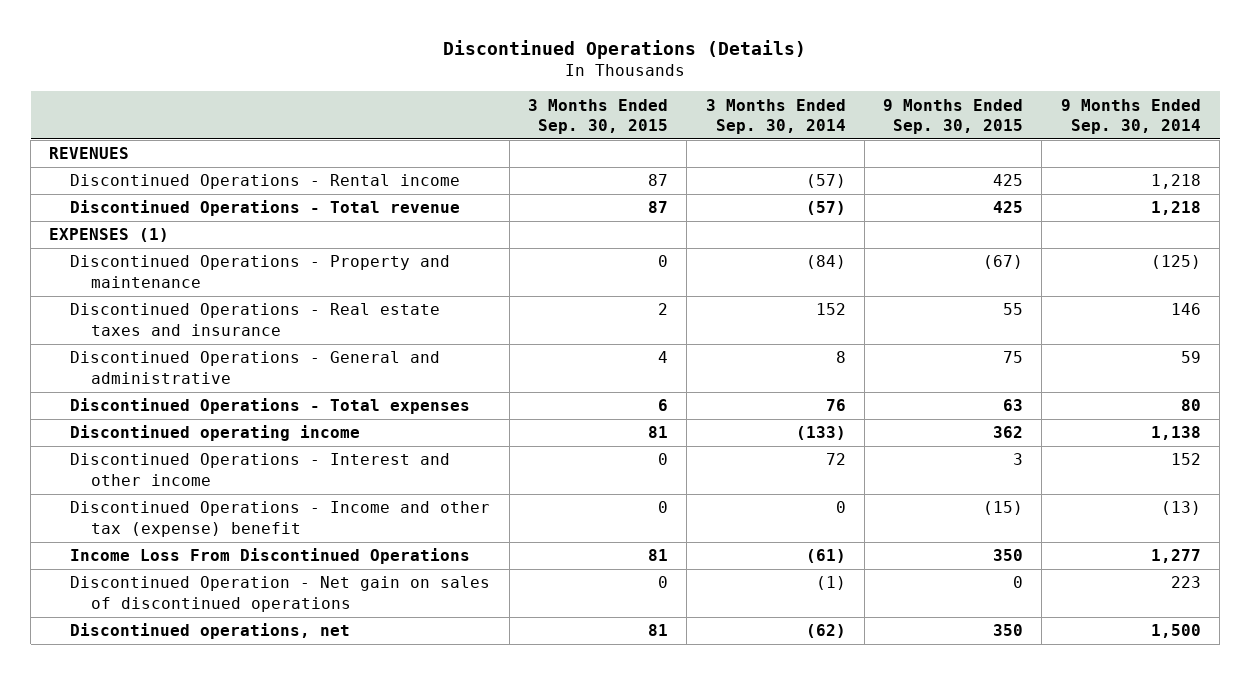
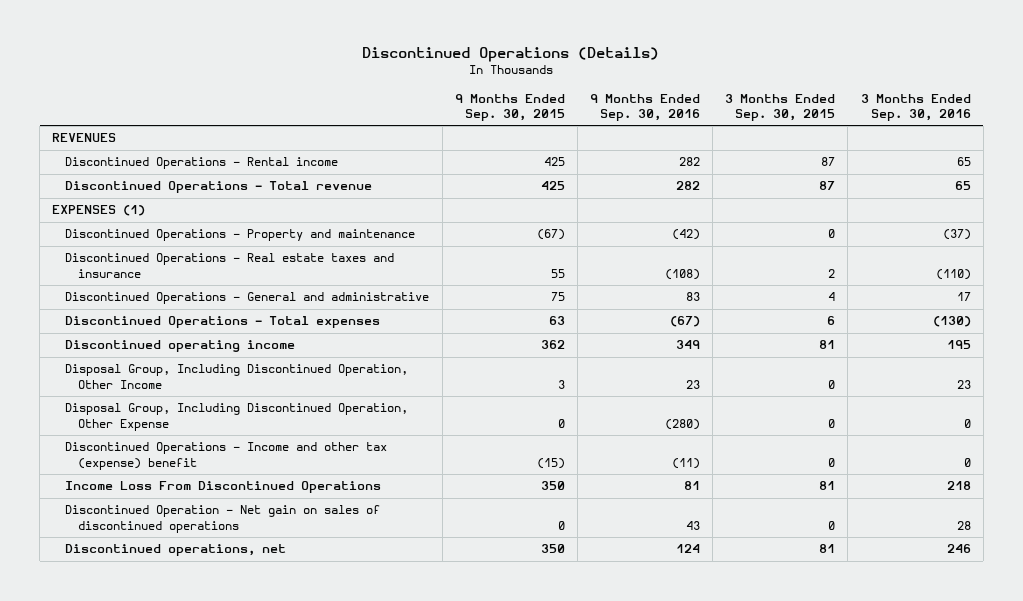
[705,98,846,134] 3 Months Ended Sep. 30, 2014 -> none
[1060,98,1201,134] 9 Months Ended Sep. 30, 2014 -> none
none -> [589,93,700,122] 9 Months Ended Sep. 30, 2016
none -> [860,93,971,122] 3 Months Ended Sep. 30, 2016
[70,453,451,486] Discontinued Operations - Interest and other income -> none
none -> [65,364,409,389] Disposal Group, Including Discontinued Operation, Other Income
none -> [65,403,409,431] Disposal Group, Including Discontinued Operation, Other Expense

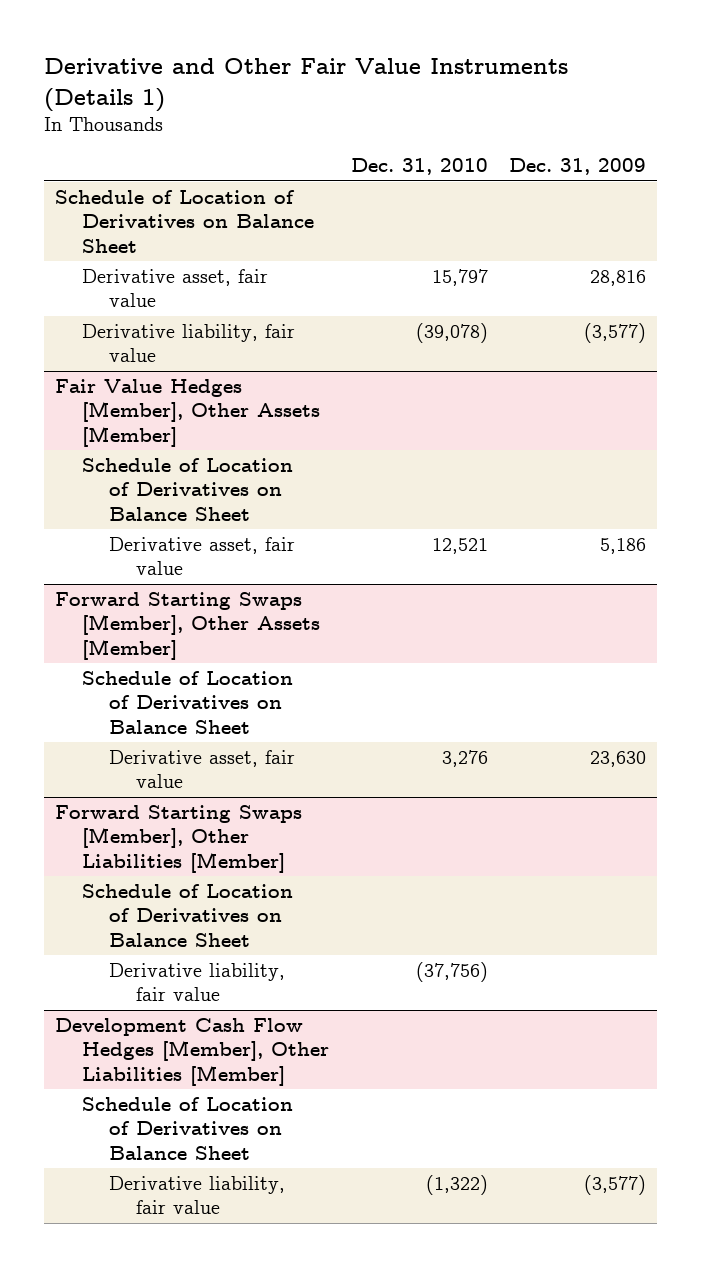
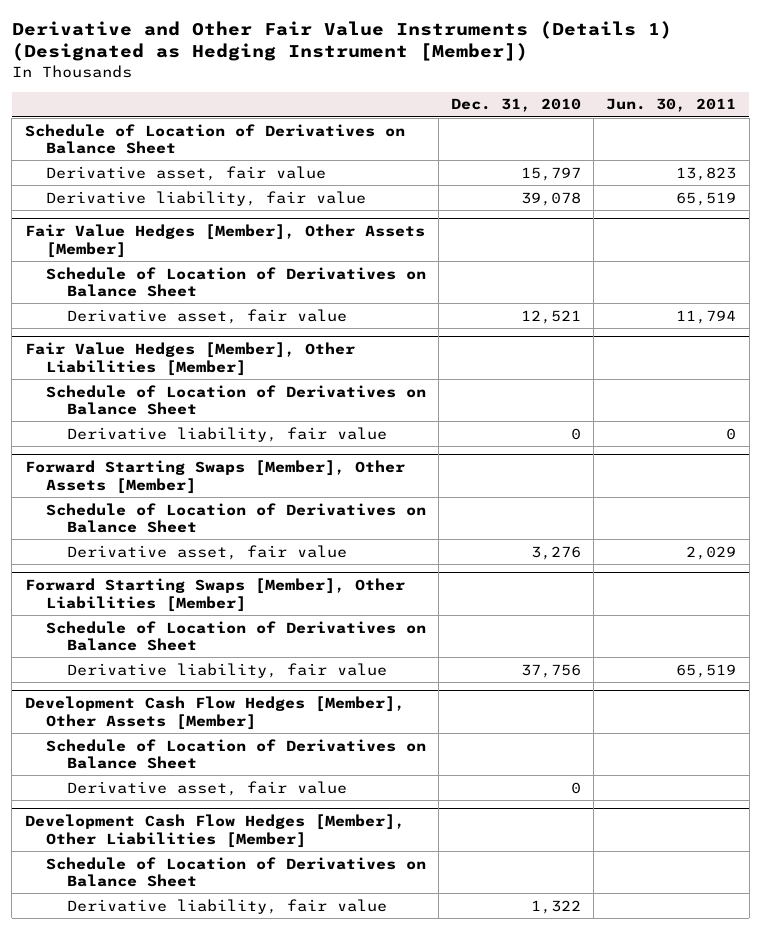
[44,58,569,112] Derivative and Other Fair Value Instruments (Details 1) -> [11,20,672,62] Derivative and Other Fair Value Instruments (Details 1) (Designated as Hedging Instrument [Member])
[509,158,647,176] Dec. 31, 2009 -> none
none -> [606,98,737,113] Jun. 30, 2011
[415,322,488,343] (39,078) -> [521,191,582,206] 39,078
none -> [24,342,355,376] Fair Value Hedges [Member], Other Liabilities [Member]
none -> [45,384,426,415] Schedule of Location of Derivatives on Balance Sheet
none -> [66,426,387,442] Derivative liability, fair value
[415,961,488,982] (37,756) -> [521,663,582,678] 37,756
none -> [24,696,405,730] Development Cash Flow Hedges [Member], Other Assets [Member]
none -> [45,738,426,769] Schedule of Location of Derivatives on Balance Sheet
none -> [66,780,347,796] Derivative asset, fair value
[425,1174,488,1195] (1,322) -> [531,899,582,914] 1,322

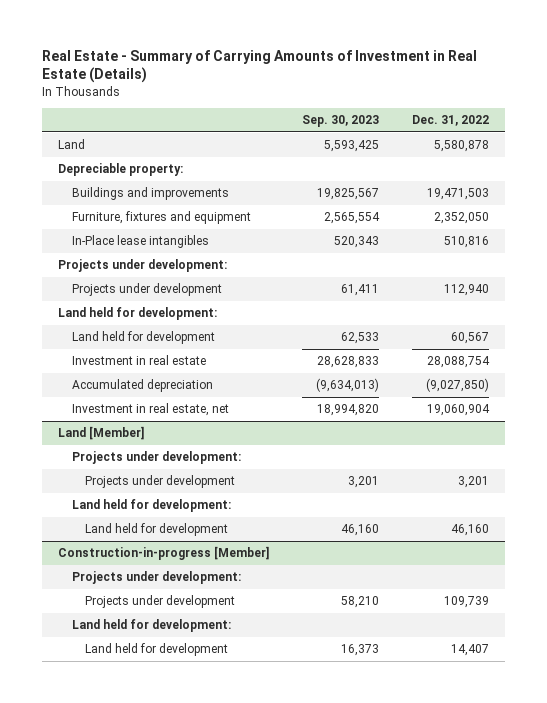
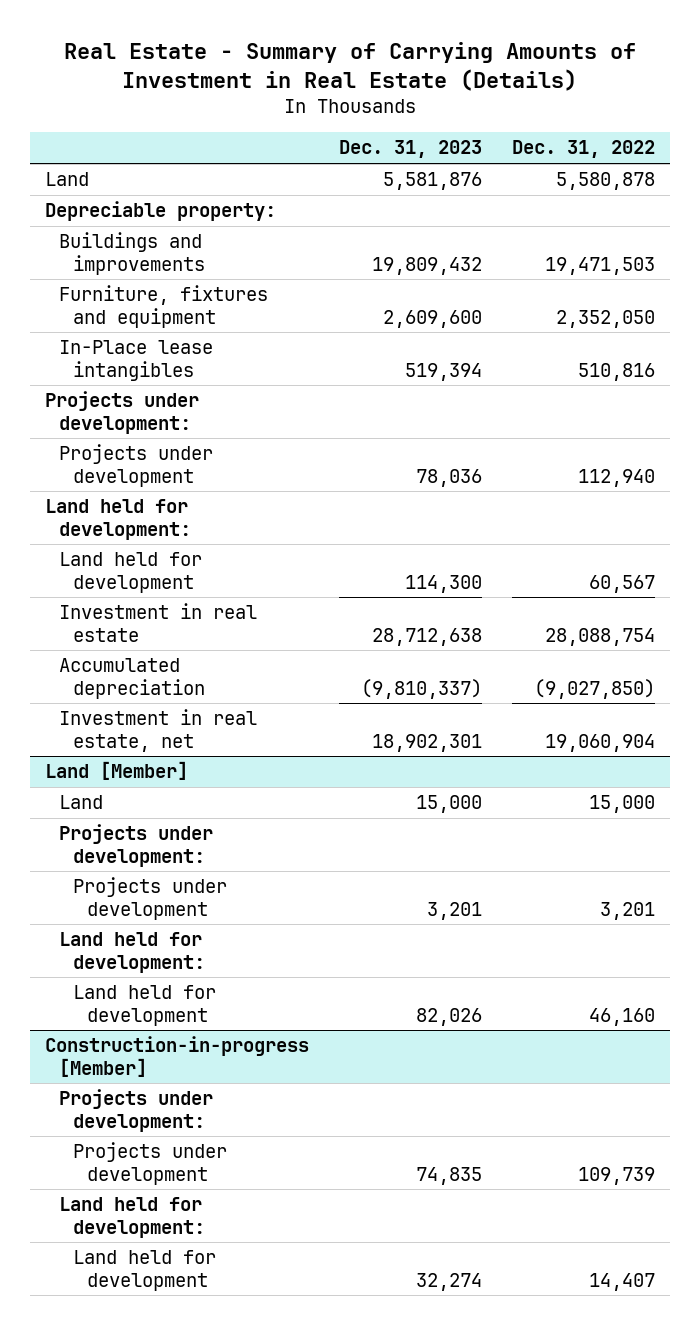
[301,115,379,128] Sep. 30, 2023 -> none
none -> [339,140,483,159] Dec. 31, 2023
none -> [59,795,104,810] Land

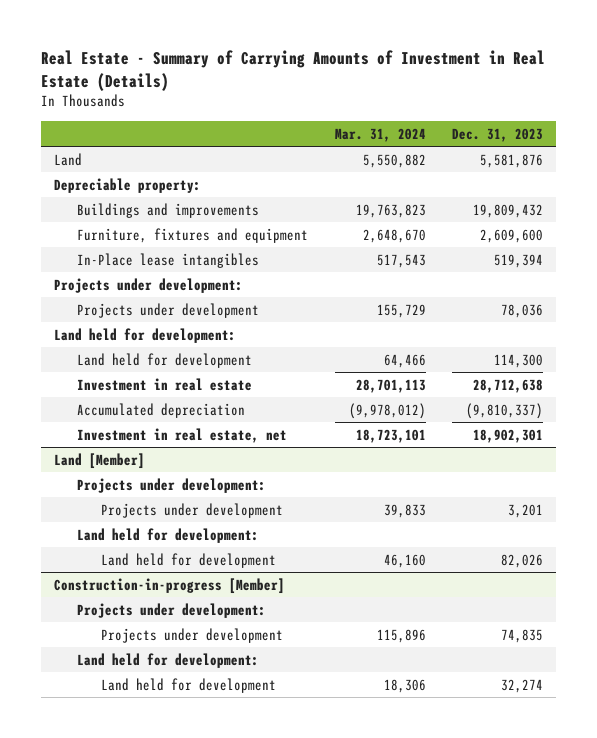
[511,140,655,159] Dec. 31, 2022 -> none
none -> [334,127,426,142] Mar. 31, 2024
[59,795,104,810] Land -> none

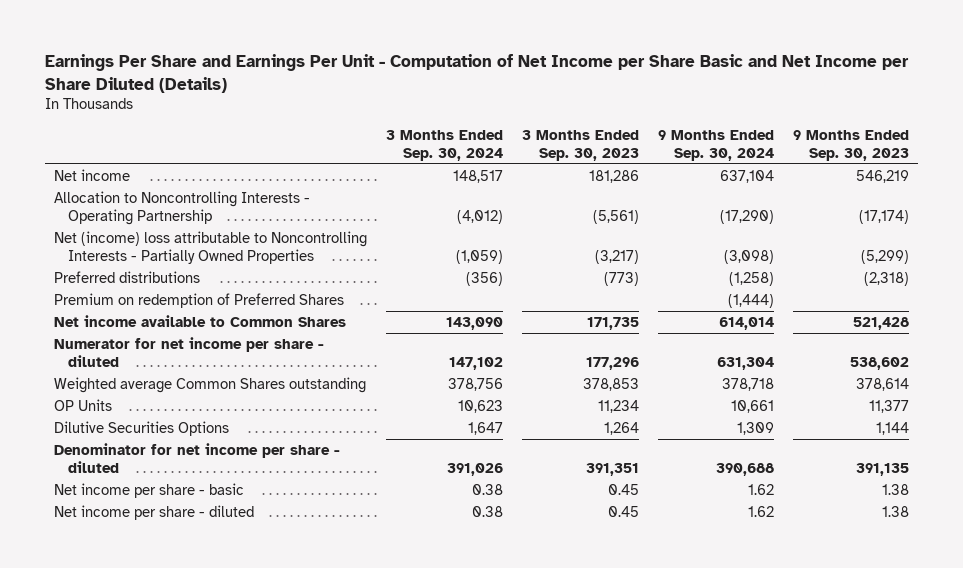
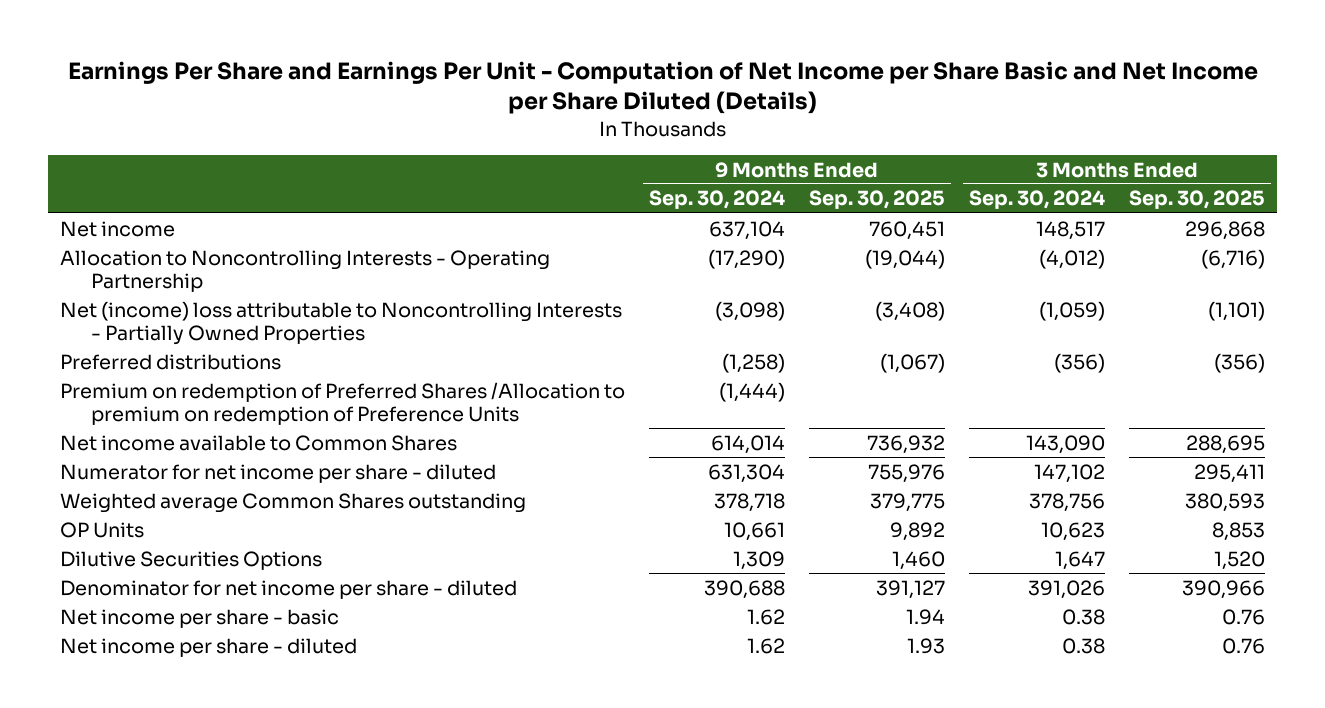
[521,129,639,161] 3 Months Ended Sep. 30, 2023 -> none
[792,129,909,161] 9 Months Ended Sep. 30, 2023 -> none
none -> [809,190,946,210] Sep. 30, 2025
none -> [1129,190,1266,210] Sep. 30, 2025
[54,292,345,308] Premium on redemption of Preferred Shares -> [60,381,626,425] Premium on redemption of Preferred Shares /Allocation to premium on redemption of Preference Units

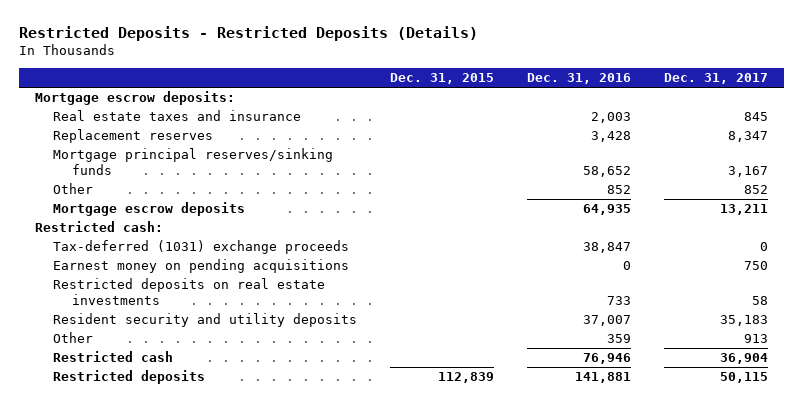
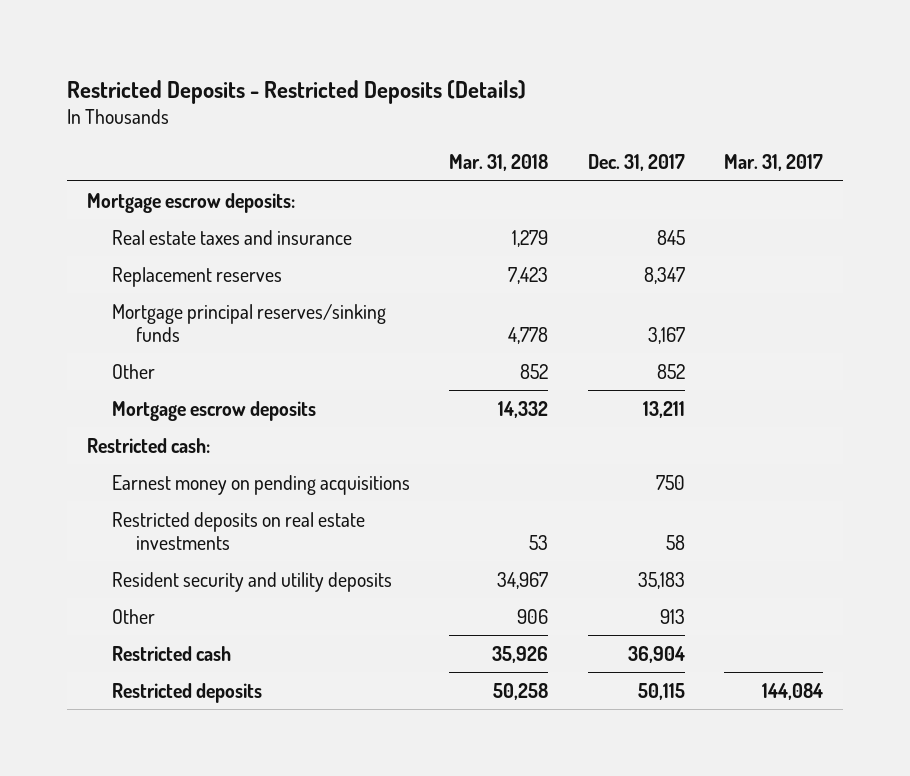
[390,73,495,85] Dec. 31, 2015 -> none
[527,73,632,85] Dec. 31, 2016 -> none
none -> [449,154,549,172] Mar. 31, 2018
none -> [723,154,823,172] Mar. 31, 2017
[53,240,350,255] Tax-deferred (1031) exchange proceeds -> none

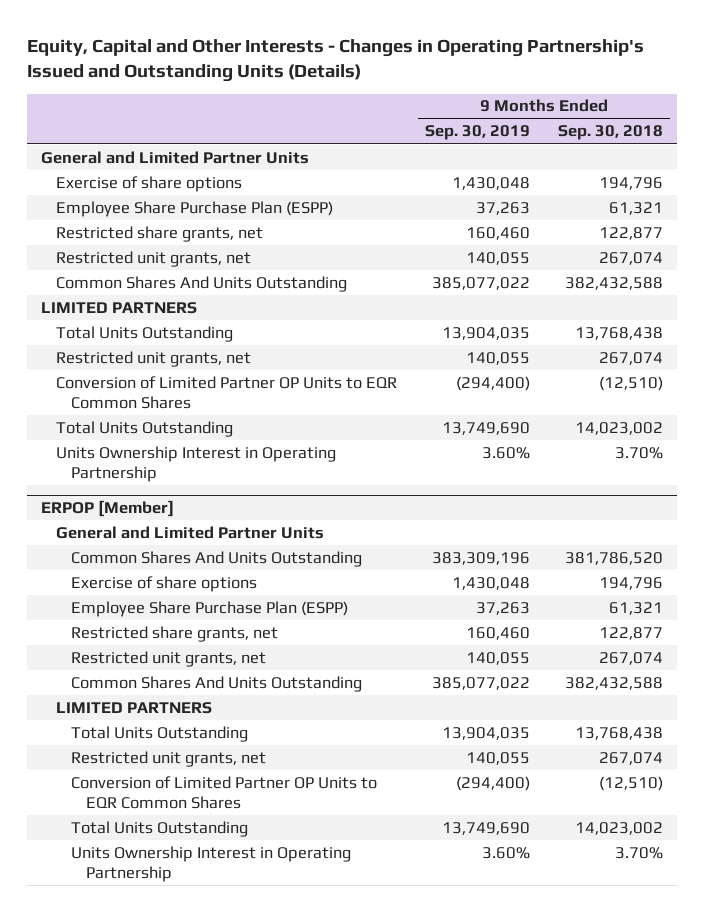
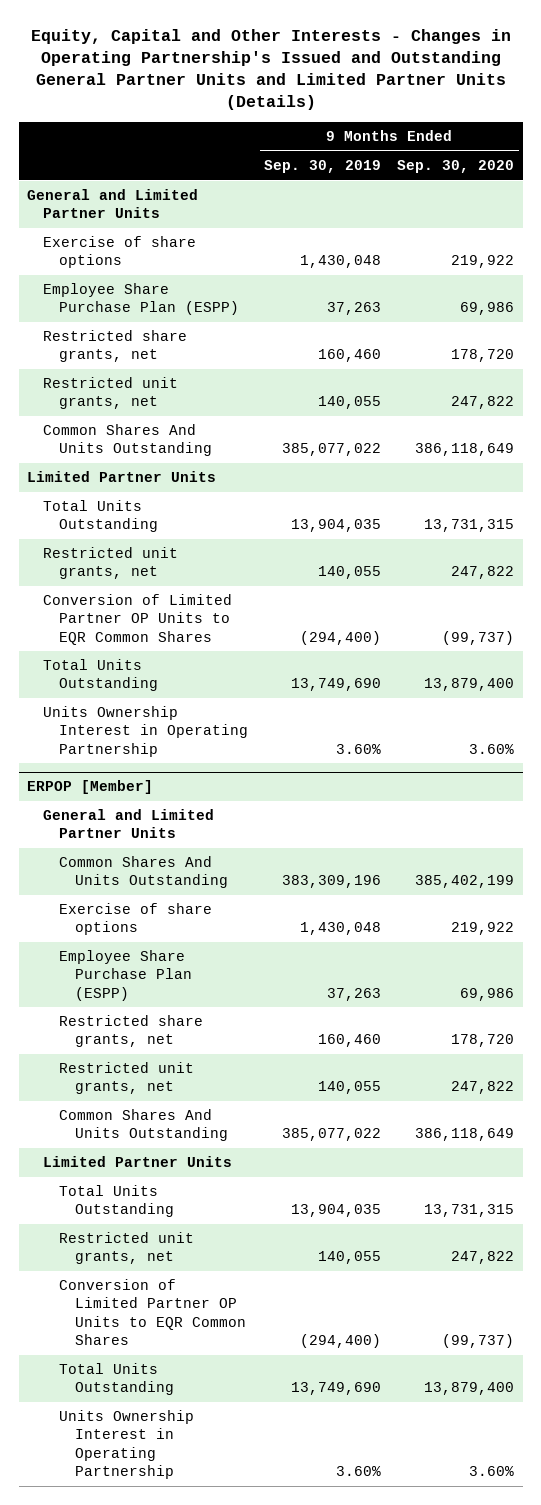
[26,39,644,83] Equity, Capital and Other Interests - Changes in Operating Partnership's Issued and Outstanding Units (Details) -> [30,28,511,111] Equity, Capital and Other Interests - Changes in Operating Partnership's Issued and Outstanding General Partner Units and Limited Partner Units (Details)
[557,125,663,141] Sep. 30, 2018 -> none
none -> [397,159,515,173] Sep. 30, 2020
[40,301,197,314] LIMITED PARTNERS -> [26,471,216,483] Limited Partner Units
[56,701,213,714] LIMITED PARTNERS -> [42,1156,232,1168] Limited Partner Units

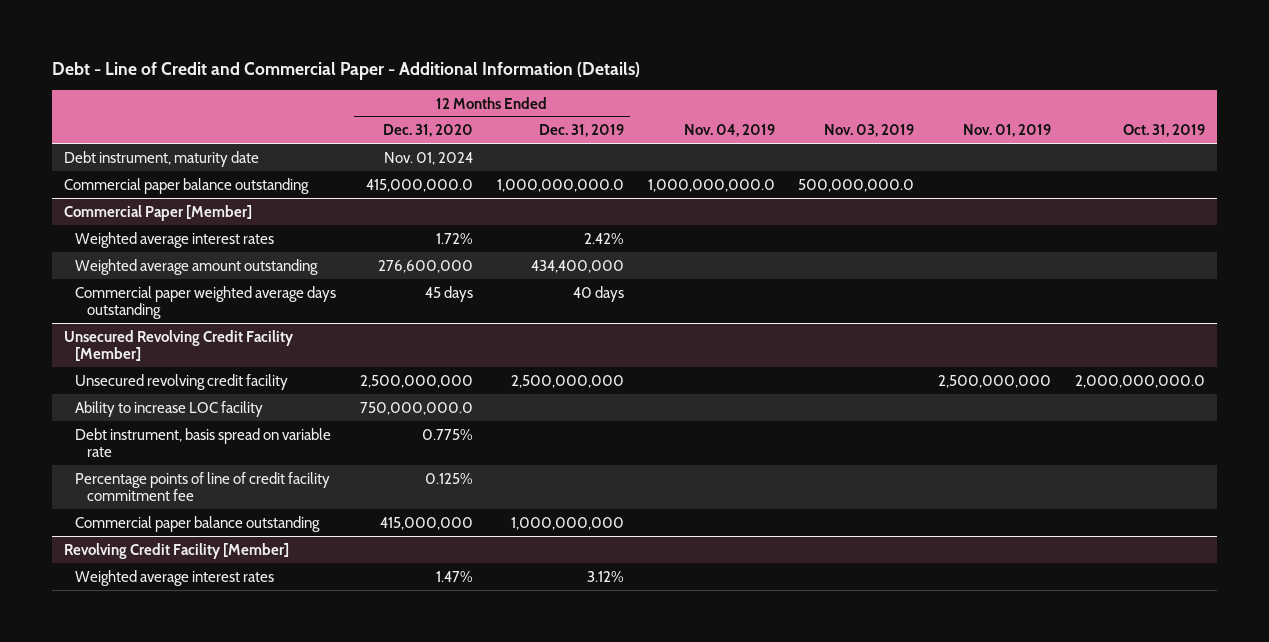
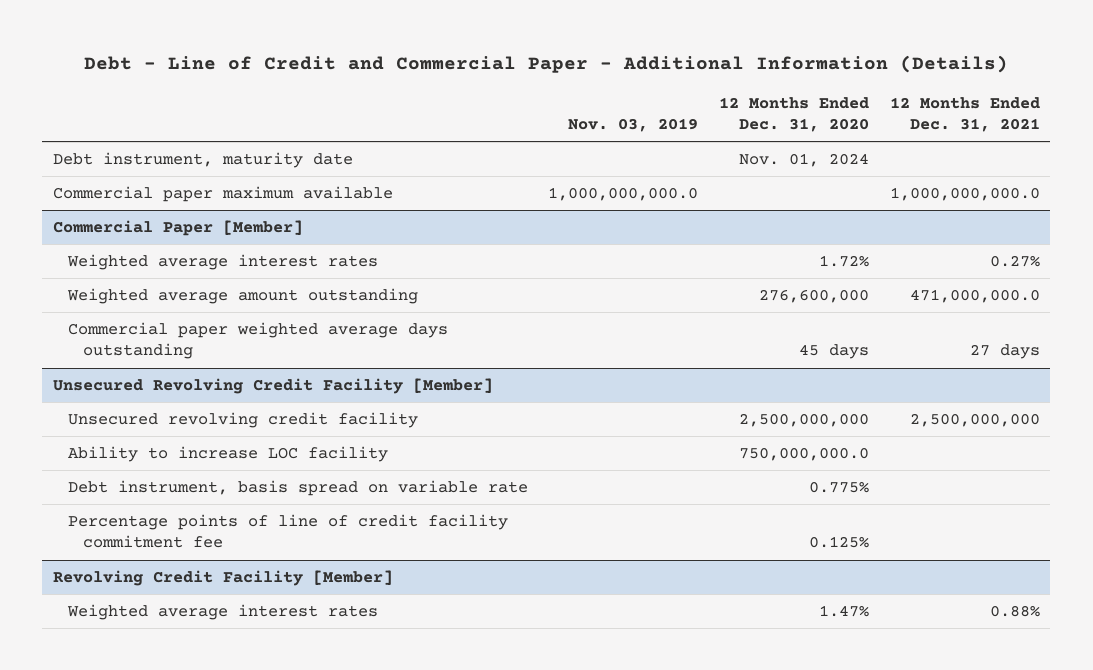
[538,124,624,138] Dec. 31, 2019 -> none
[683,124,775,138] Nov. 04, 2019 -> none
[963,124,1052,138] Nov. 01, 2019 -> none
[1123,124,1206,138] Oct. 31, 2019 -> none
none -> [890,96,1041,133] 12 Months Ended Dec. 31, 2021
[63,177,309,194] Commercial paper balance outstanding -> none
none -> [52,186,393,203] Commercial paper maximum available
[75,515,321,532] Commercial paper balance outstanding -> none

